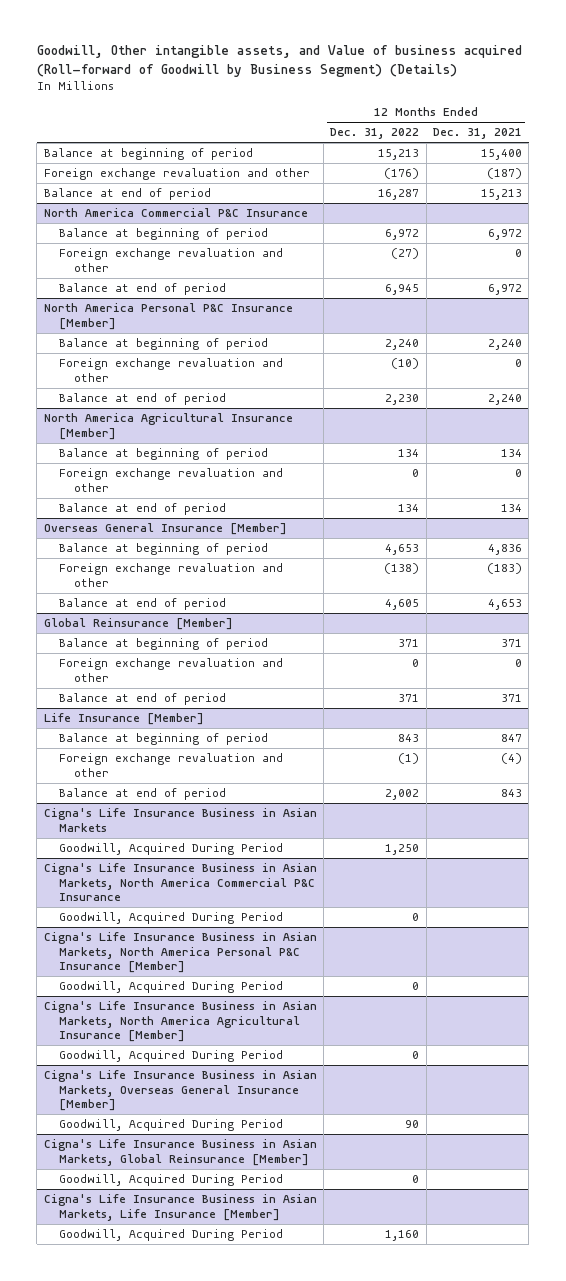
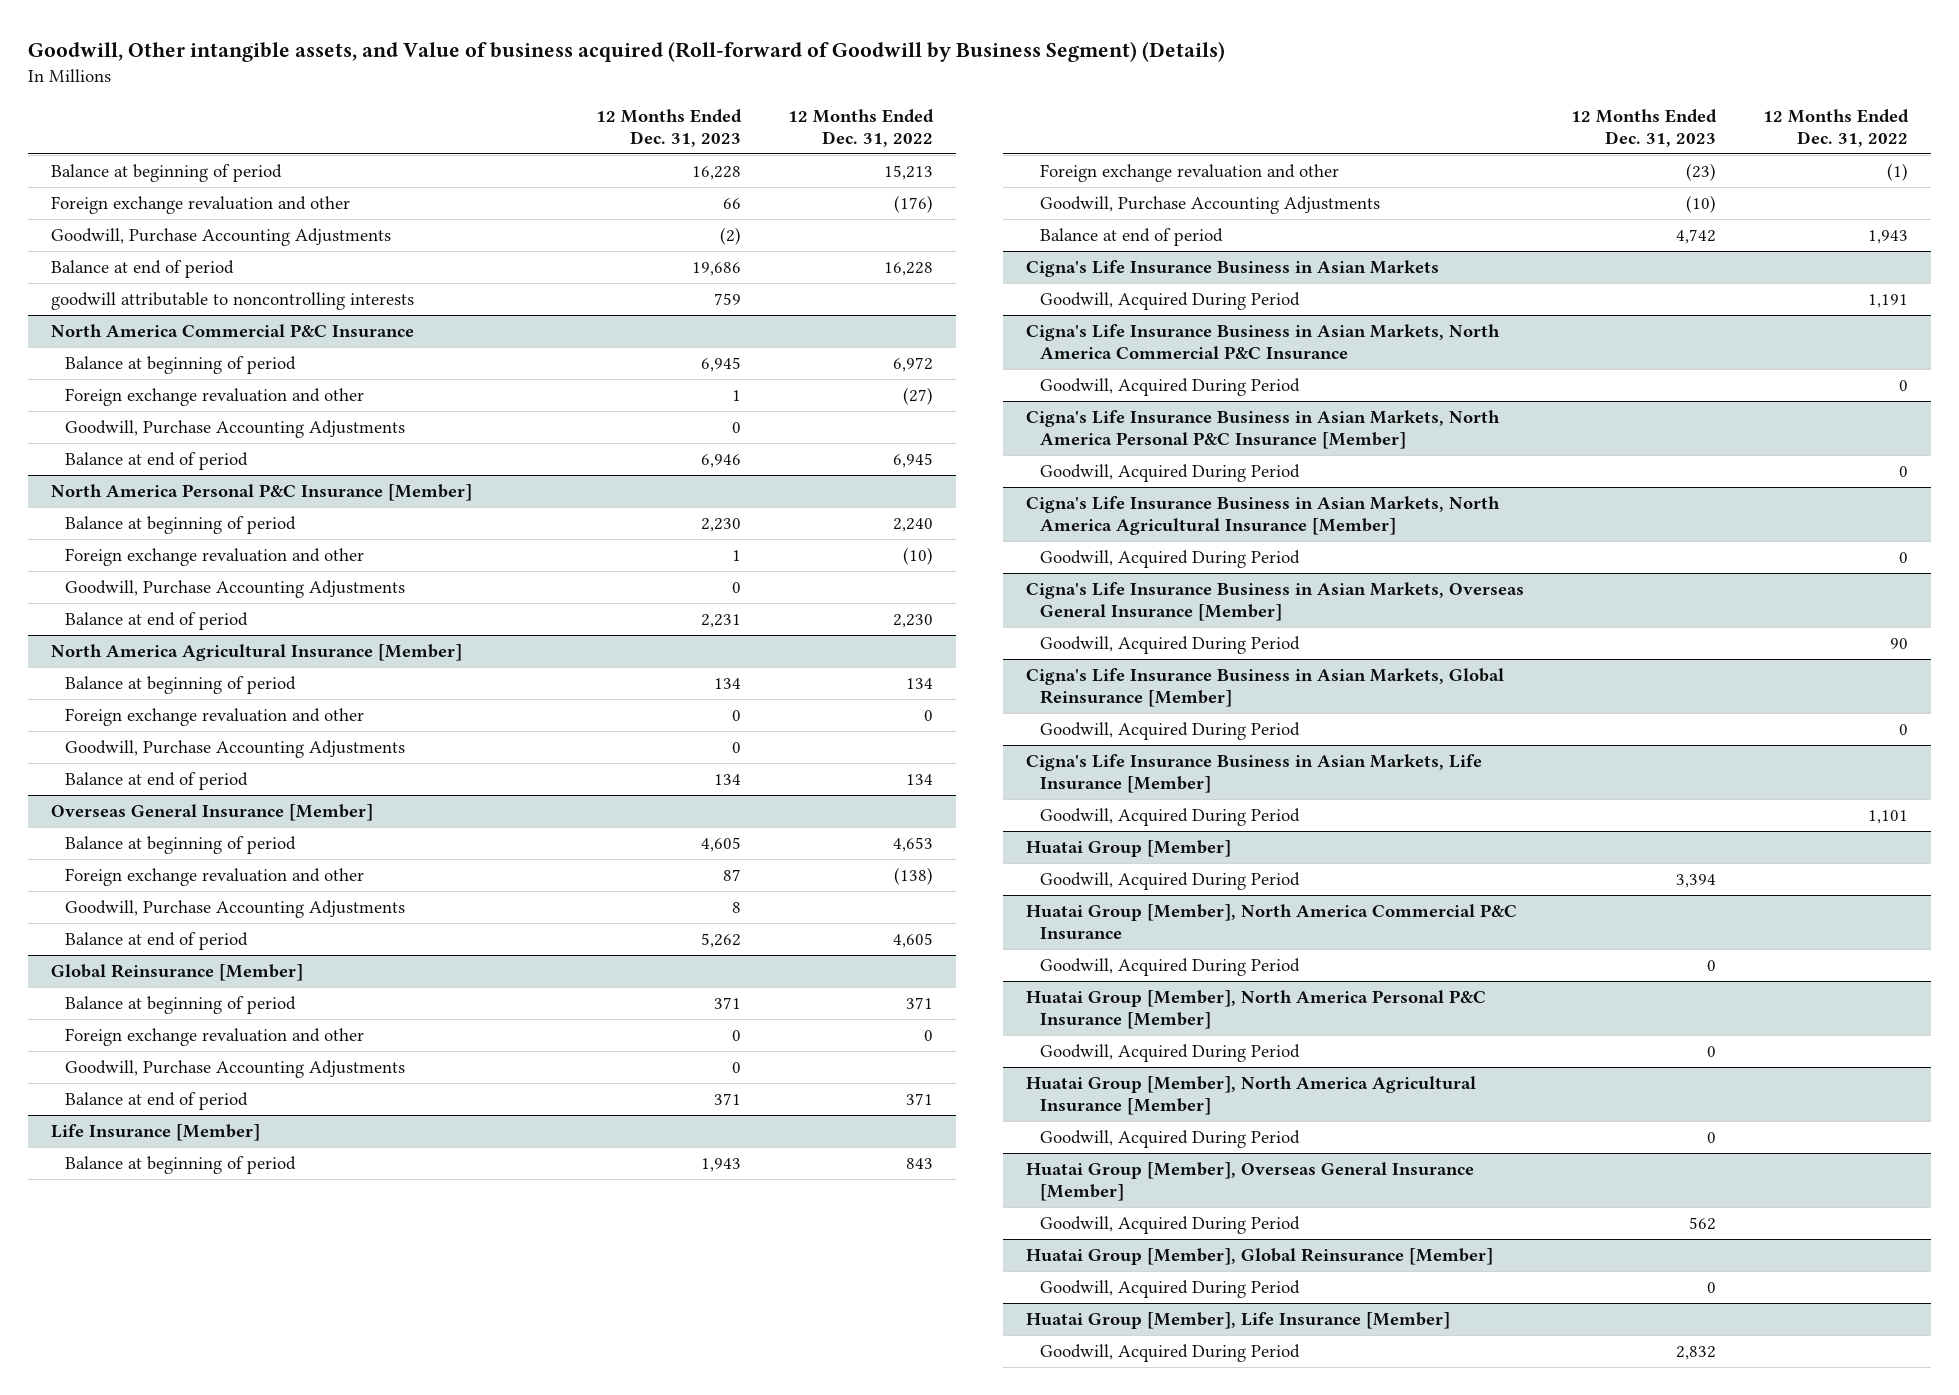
[432,128,522,140] Dec. 31, 2021 -> none
none -> [596,109,743,147] 12 Months Ended Dec. 31, 2023
none -> [51,228,392,247] Goodwill, Purchase Accounting Adjustments
[378,189,420,201] 16,287 -> [883,262,933,277] 16,228
none -> [51,292,415,311] goodwill attributable to noncontrolling interests
none -> [64,420,405,439] Goodwill, Purchase Accounting Adjustments
none -> [64,580,405,599] Goodwill, Purchase Accounting Adjustments
none -> [64,740,405,759] Goodwill, Purchase Accounting Adjustments
none -> [64,900,405,919] Goodwill, Purchase Accounting Adjustments
none -> [64,1060,405,1079] Goodwill, Purchase Accounting Adjustments
none -> [1039,196,1380,215] Goodwill, Purchase Accounting Adjustments
[385,789,420,801] 2,002 -> [1867,230,1908,245] 1,943
[385,844,420,856] 1,250 -> [1867,294,1908,309] 1,191
[385,1230,420,1242] 1,160 -> [1867,810,1908,825] 1,101
none -> [1026,840,1232,858] Huatai Group [Member]
none -> [1039,872,1300,891] Goodwill, Acquired During Period
none -> [1026,904,1518,940] Huatai Group [Member], North America Commercial P&C Insurance
none -> [1039,958,1300,977] Goodwill, Acquired During Period
none -> [1026,990,1487,1029] Huatai Group [Member], North America Personal P&C Insurance [Member]
none -> [1039,1044,1300,1063] Goodwill, Acquired During Period
none -> [1026,1076,1477,1115] Huatai Group [Member], North America Agricultural Insurance [Member]
none -> [1039,1130,1300,1149] Goodwill, Acquired During Period
none -> [1026,1162,1475,1201] Huatai Group [Member], Overseas General Insurance [Member]
none -> [1039,1216,1300,1235] Goodwill, Acquired During Period
none -> [1026,1248,1494,1266] Huatai Group [Member], Global Reinsurance [Member]
none -> [1039,1280,1300,1299] Goodwill, Acquired During Period
none -> [1026,1312,1451,1330] Huatai Group [Member], Life Insurance [Member]
none -> [1039,1344,1300,1363] Goodwill, Acquired During Period

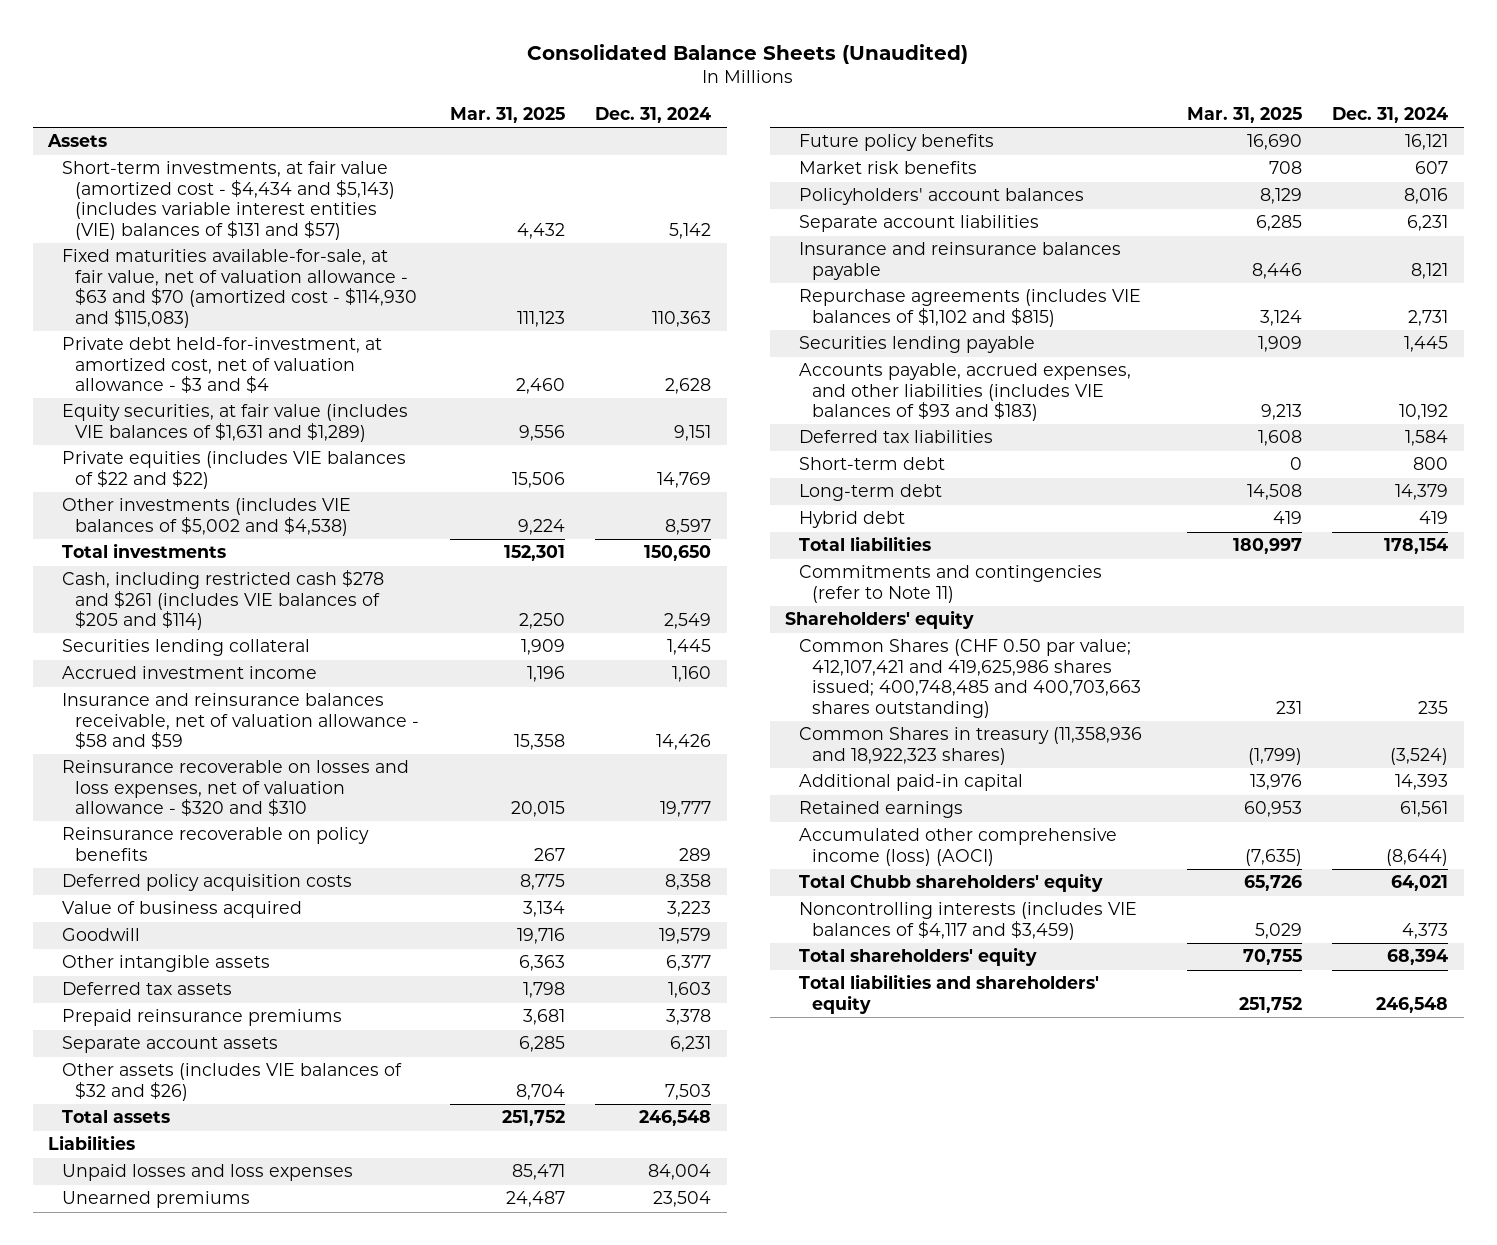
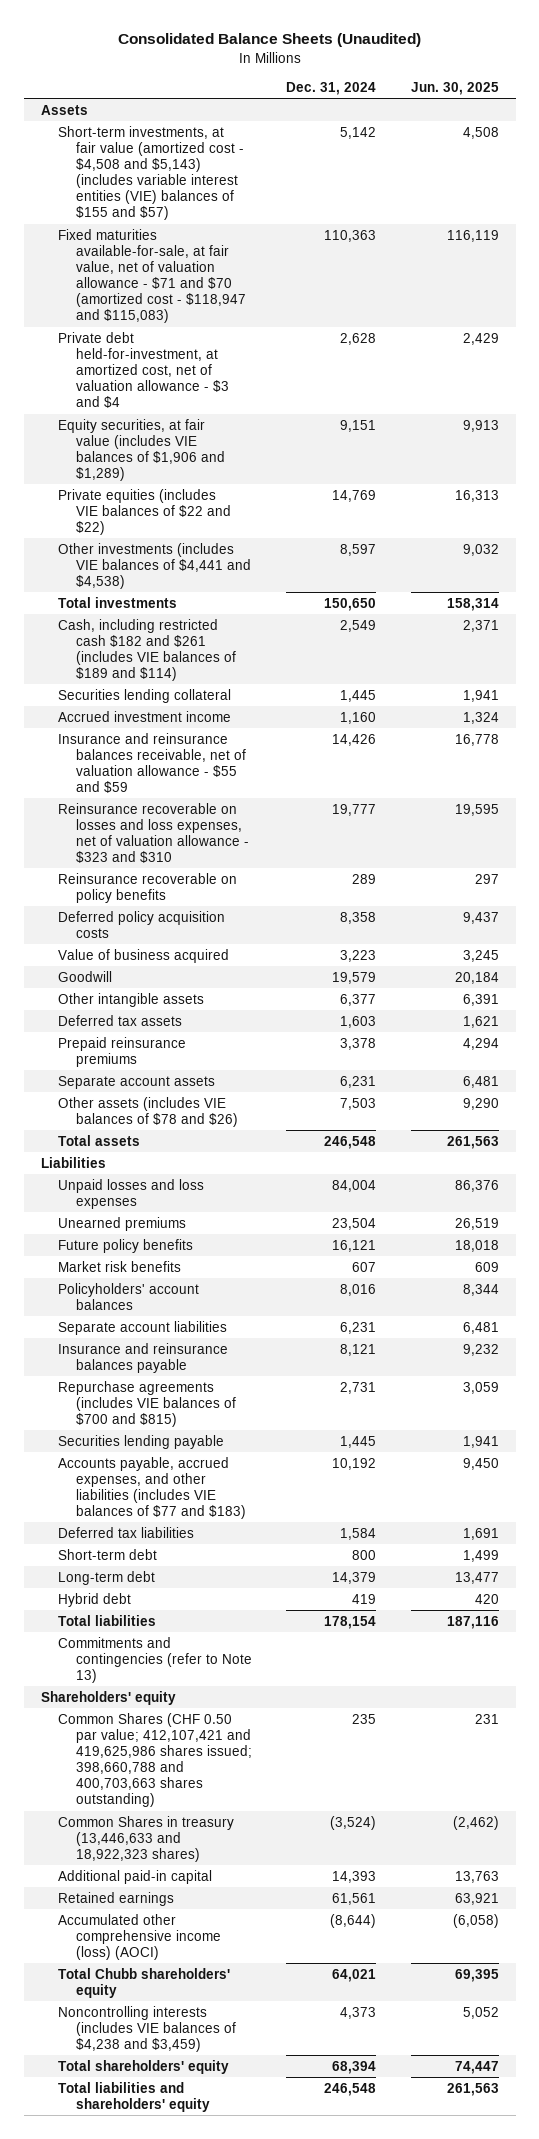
[449,107,565,124] Mar. 31, 2025 -> none
none -> [410,81,499,95] Jun. 30, 2025
[61,161,396,240] Short-term investments, at fair value (amortized cost - $4,434 and $5,143) (includes variable interest entities (VIE) balances of $131 and $57) -> [58,125,244,221] Short-term investments, at fair value (amortized cost - $4,508 and $5,143) (includes variable interest entities (VIE) balances of $155 and $57)
[61,249,418,328] Fixed maturities available-for-sale, at fair value, net of valuation allowance - $63 and $70 (amortized cost - $114,930 and $115,083) -> [58,228,246,324] Fixed maturities available-for-sale, at fair value, net of valuation allowance - $71 and $70 (amortized cost - $118,947 and $115,083)
[61,404,408,442] Equity securities, at fair value (includes VIE balances of $1,631 and $1,289) -> [58,418,225,481] Equity securities, at fair value (includes VIE balances of $1,906 and $1,289)
[61,498,351,536] Other investments (includes VIE balances of $5,002 and $4,538) -> [58,542,251,589] Other investments (includes VIE balances of $4,441 and $4,538)
[61,570,384,631] Cash, including restricted cash $278 and $261 (includes VIE balances of $205 and $114) -> [58,618,236,681] Cash, including restricted cash $182 and $261 (includes VIE balances of $189 and $114)
[61,693,420,750] Insurance and reinsurance balances receivable, net of valuation allowance - $58 and $59 -> [58,732,246,793] Insurance and reinsurance balances receivable, net of valuation allowance - $55 and $59
[61,760,409,817] Reinsurance recoverable on losses and loss expenses, net of valuation allowance - $320 and $310 -> [58,802,249,863] Reinsurance recoverable on losses and loss expenses, net of valuation allowance - $323 and $310
[61,1063,402,1101] Other assets (includes VIE balances of $32 and $26) -> [58,1096,238,1127] Other assets (includes VIE balances of $78 and $26)
[798,289,1141,327] Repurchase agreements (includes VIE balances of $1,102 and $815) -> [58,1380,236,1427] Repurchase agreements (includes VIE balances of $700 and $815)
[798,363,1131,422] Accounts payable, accrued expenses, and other liabilities (includes VIE balances of $93 and $183) -> [58,1456,246,1519] Accounts payable, accrued expenses, and other liabilities (includes VIE balances of $77 and $183)
[798,565,1102,603] Commitments and contingencies (refer to Note 11) -> [58,1636,252,1683] Commitments and contingencies (refer to Note 13)
[798,639,1142,718] Common Shares (CHF 0.50 par value; 412,107,421 and 419,625,986 shares issued; 400,748,485 and 400,703,663 shares outstanding) -> [58,1712,252,1808] Common Shares (CHF 0.50 par value; 412,107,421 and 419,625,986 shares issued; 398,660,788 and 400,703,663 shares outstanding)
[798,727,1142,765] Common Shares in treasury (11,358,936 and 18,922,323 shares) -> [58,1815,235,1862] Common Shares in treasury (13,446,633 and 18,922,323 shares)
[798,902,1137,940] Noncontrolling interests (includes VIE balances of $4,117 and $3,459) -> [58,2005,236,2052] Noncontrolling interests (includes VIE balances of $4,238 and $3,459)

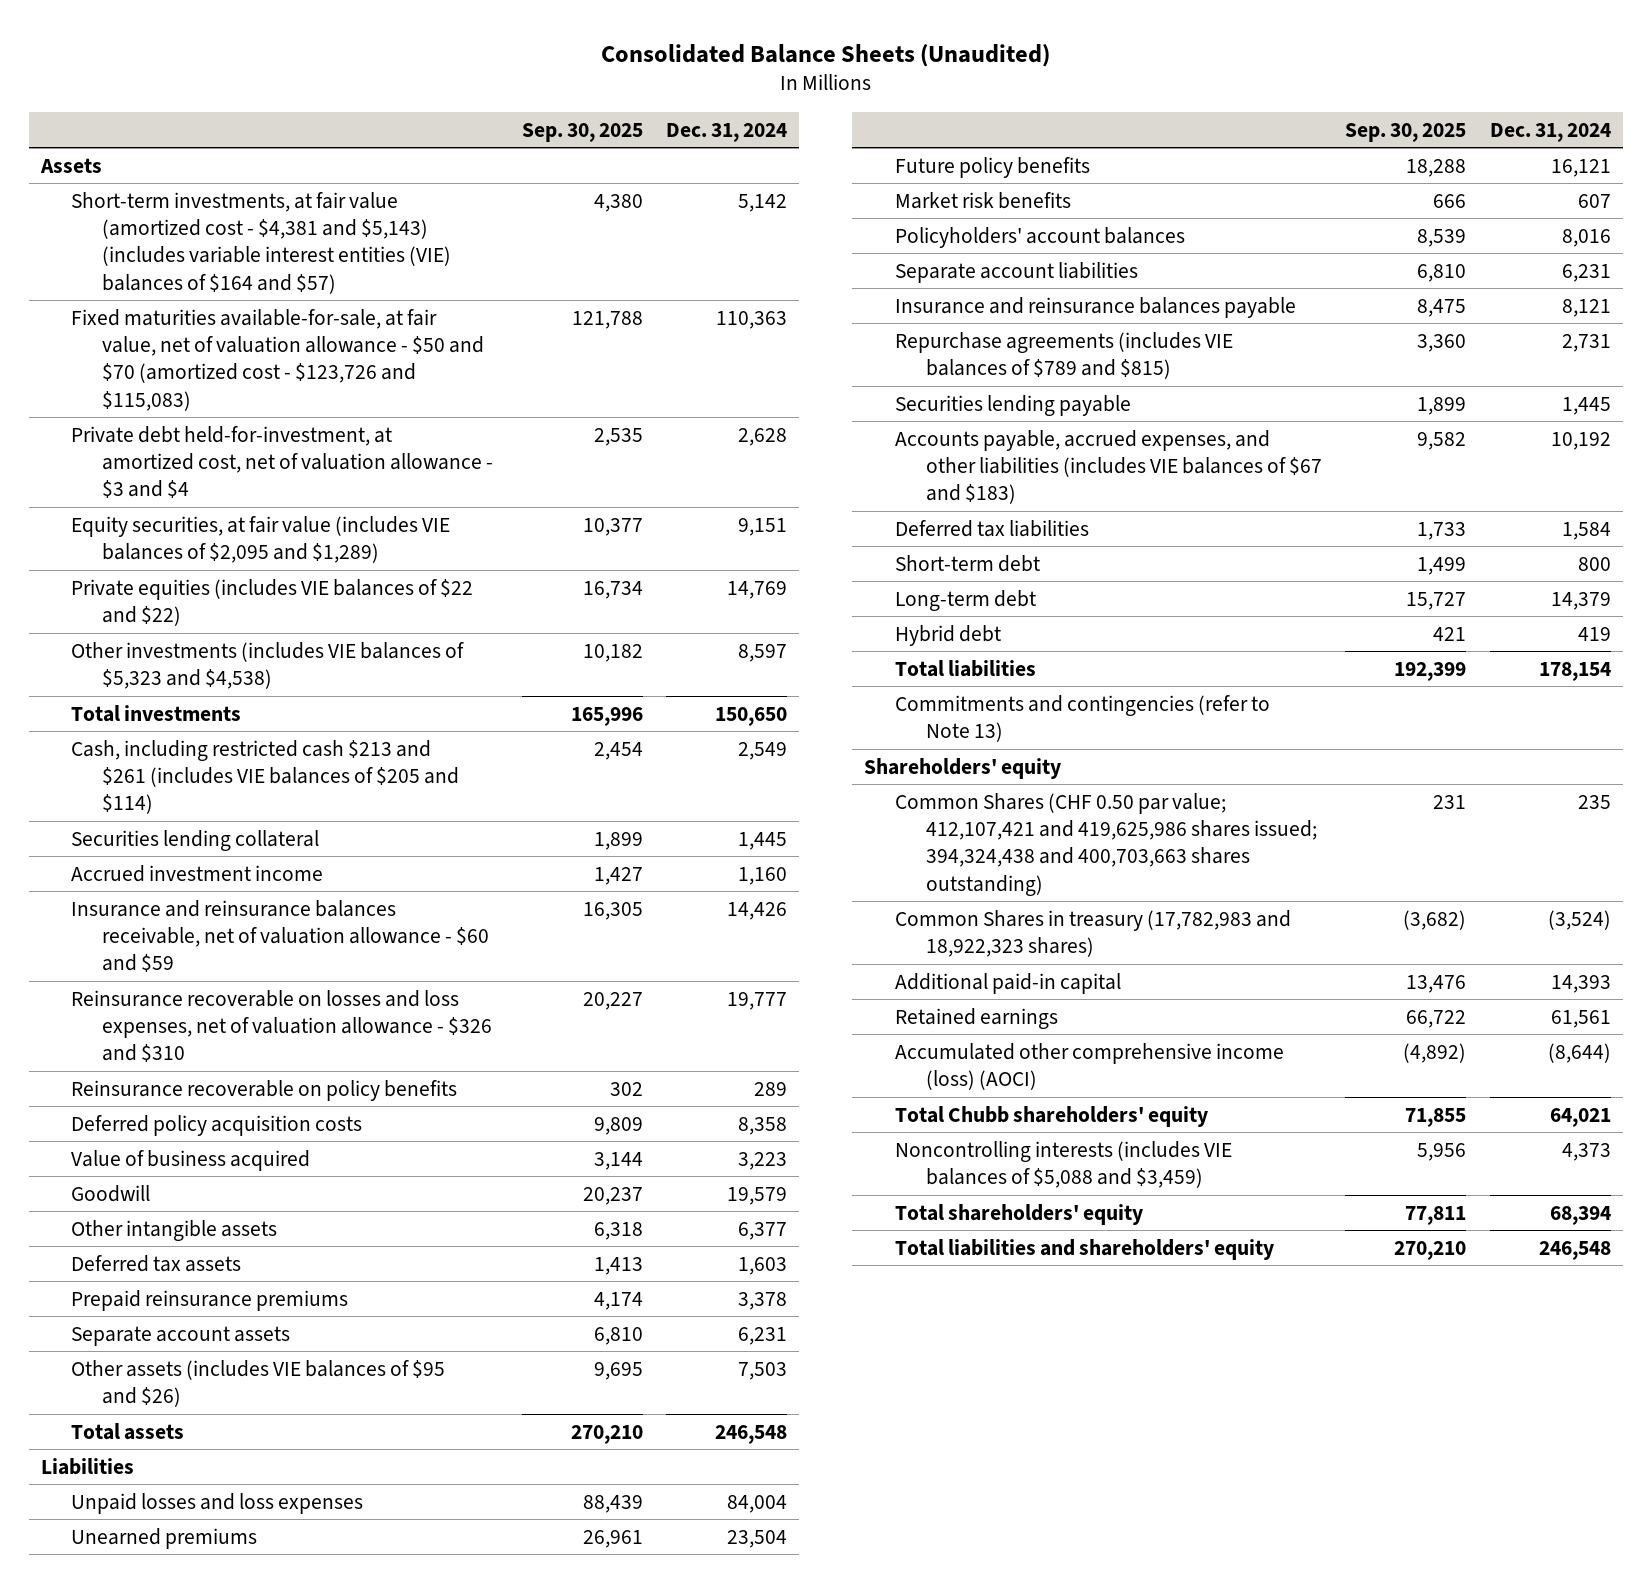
[410,81,499,95] Jun. 30, 2025 -> none
none -> [521,122,643,142] Sep. 30, 2025
[58,125,244,221] Short-term investments, at fair value (amortized cost - $4,508 and $5,143) (includes variable interest entities (VIE) balances of $155 and $57) -> [71,191,451,294] Short-term investments, at fair value (amortized cost - $4,381 and $5,143) (includes variable interest entities (VIE) balances of $164 and $57)
[58,228,246,324] Fixed maturities available-for-sale, at fair value, net of valuation allowance - $71 and $70 (amortized cost - $118,947 and $115,083) -> [71,308,484,411] Fixed maturities available-for-sale, at fair value, net of valuation allowance - $50 and $70 (amortized cost - $123,726 and $115,083)
[58,418,225,481] Equity securities, at fair value (includes VIE balances of $1,906 and $1,289) -> [71,515,451,564] Equity securities, at fair value (includes VIE balances of $2,095 and $1,289)
[58,542,251,589] Other investments (includes VIE balances of $4,441 and $4,538) -> [71,641,465,690] Other investments (includes VIE balances of $5,323 and $4,538)
[58,618,236,681] Cash, including restricted cash $182 and $261 (includes VIE balances of $189 and $114) -> [71,739,459,815] Cash, including restricted cash $213 and $261 (includes VIE balances of $205 and $114)
[58,732,246,793] Insurance and reinsurance balances receivable, net of valuation allowance - $55 and $59 -> [71,899,489,973] Insurance and reinsurance balances receivable, net of valuation allowance - $60 and $59
[58,802,249,863] Reinsurance recoverable on losses and loss expenses, net of valuation allowance - $323 and $310 -> [71,989,492,1063] Reinsurance recoverable on losses and loss expenses, net of valuation allowance - $326 and $310
[58,1096,238,1127] Other assets (includes VIE balances of $78 and $26) -> [71,1359,446,1408] Other assets (includes VIE balances of $95 and $26)
[58,1380,236,1427] Repurchase agreements (includes VIE balances of $700 and $815) -> [894,331,1233,380] Repurchase agreements (includes VIE balances of $789 and $815)
[58,1456,246,1519] Accounts payable, accrued expenses, and other liabilities (includes VIE balances of $77 and $183) -> [894,429,1322,505] Accounts payable, accrued expenses, and other liabilities (includes VIE balances of $67 and $183)
[58,1712,252,1808] Common Shares (CHF 0.50 par value; 412,107,421 and 419,625,986 shares issued; 398,660,788 and 400,703,663 shares outstanding) -> [894,792,1317,896] Common Shares (CHF 0.50 par value; 412,107,421 and 419,625,986 shares issued; 394,324,438 and 400,703,663 shares outstanding)
[58,1815,235,1862] Common Shares in treasury (13,446,633 and 18,922,323 shares) -> [894,909,1291,958] Common Shares in treasury (17,782,983 and 18,922,323 shares)
[58,2005,236,2052] Noncontrolling interests (includes VIE balances of $4,238 and $3,459) -> [894,1140,1232,1189] Noncontrolling interests (includes VIE balances of $5,088 and $3,459)

